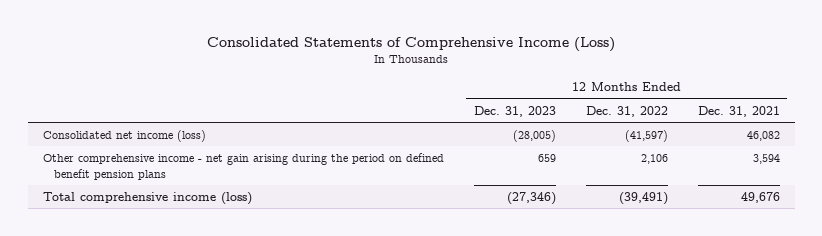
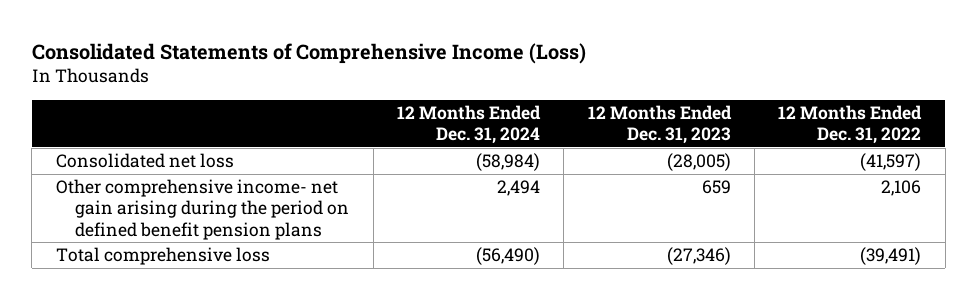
[697,105,780,117] Dec. 31, 2021 -> none
none -> [396,104,541,145] 12 Months Ended Dec. 31, 2024
[42,129,206,142] Consolidated net income (loss) -> [55,153,234,169] Consolidated net loss
[42,152,444,180] Other comprehensive income - net gain arising during the period on defined benefit pension plans -> [55,179,350,240] Other comprehensive income- net gain arising during the period on defined benefit pension plans
[42,191,252,205] Total comprehensive income (loss) -> [55,247,270,266] Total comprehensive loss

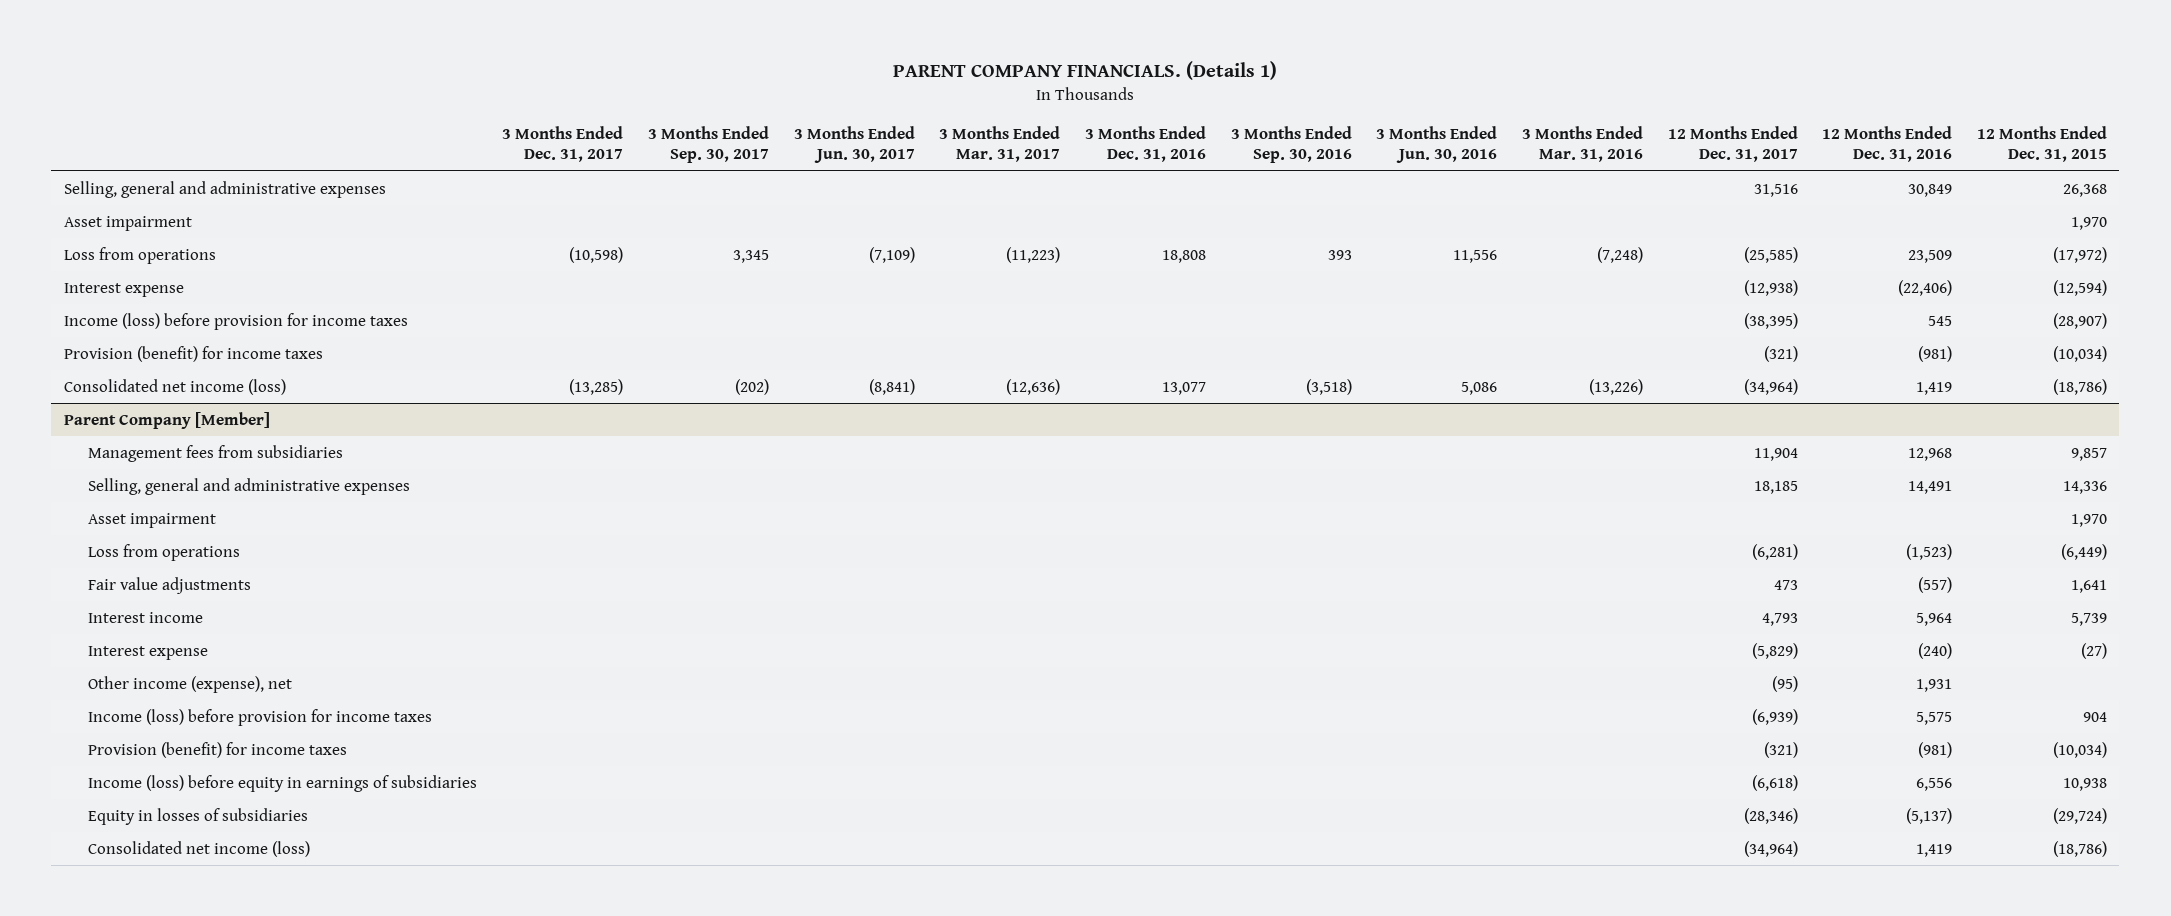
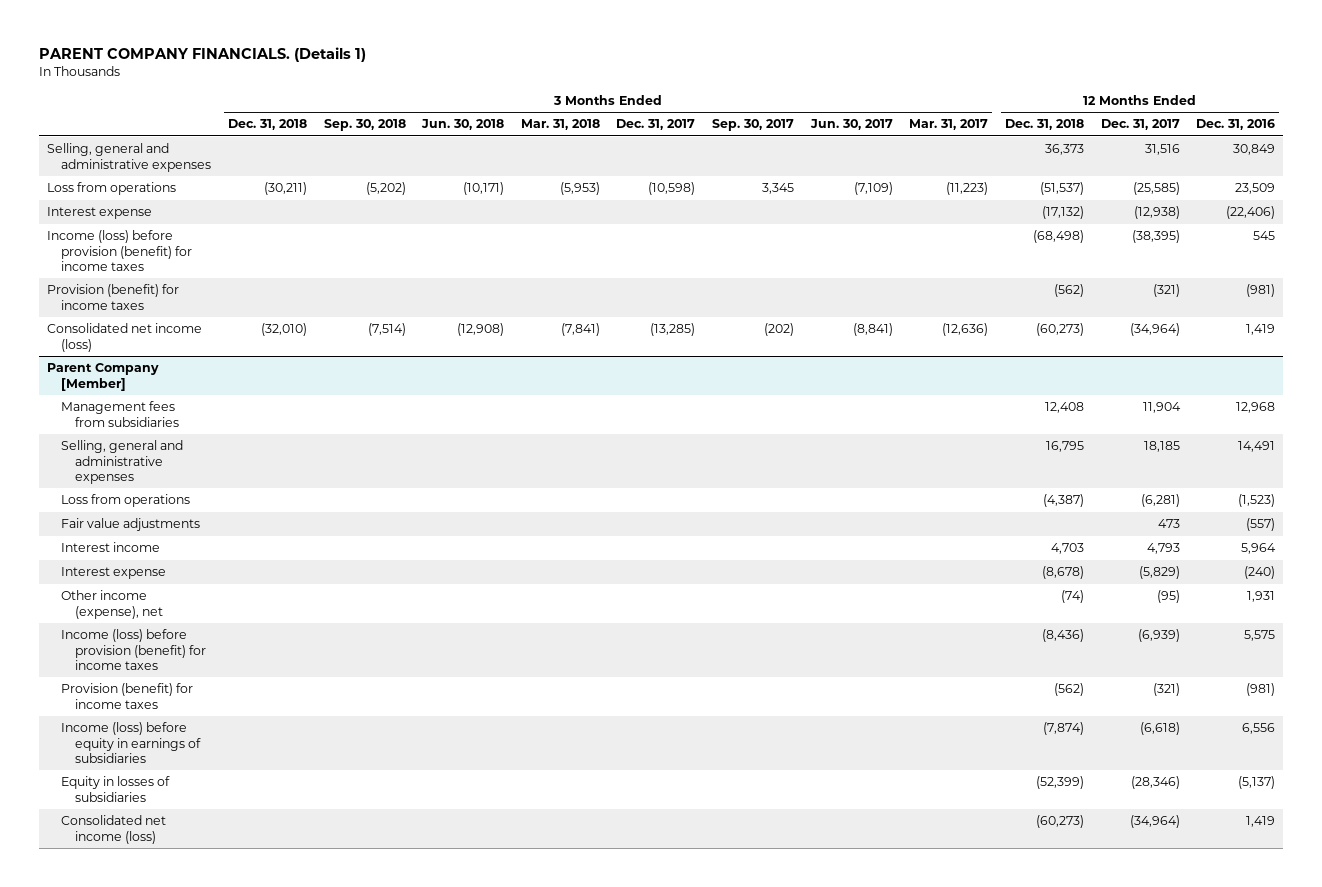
[1084,125,1206,163] 3 Months Ended Dec. 31, 2016 -> none
[1230,125,1352,164] 3 Months Ended Sep. 30, 2016 -> none
[1376,125,1498,164] 3 Months Ended Jun. 30, 2016 -> none
[1522,125,1644,163] 3 Months Ended Mar. 31, 2016 -> none
[1977,125,2108,163] 12 Months Ended Dec. 31, 2015 -> none
none -> [227,119,307,131] Dec. 31, 2018
none -> [323,119,406,132] Sep. 30, 2018
none -> [421,119,505,131] Jun. 30, 2018
none -> [520,119,600,131] Mar. 31, 2018
none -> [1004,119,1084,131] Dec. 31, 2018
[63,215,192,231] Asset impairment -> none
[63,312,408,330] Income (loss) before provision for income taxes -> [47,230,193,271] Income (loss) before provision (benefit) for income taxes
[88,512,217,528] Asset impairment -> none
[88,708,433,726] Income (loss) before provision for income taxes -> [61,629,207,670] Income (loss) before provision (benefit) for income taxes

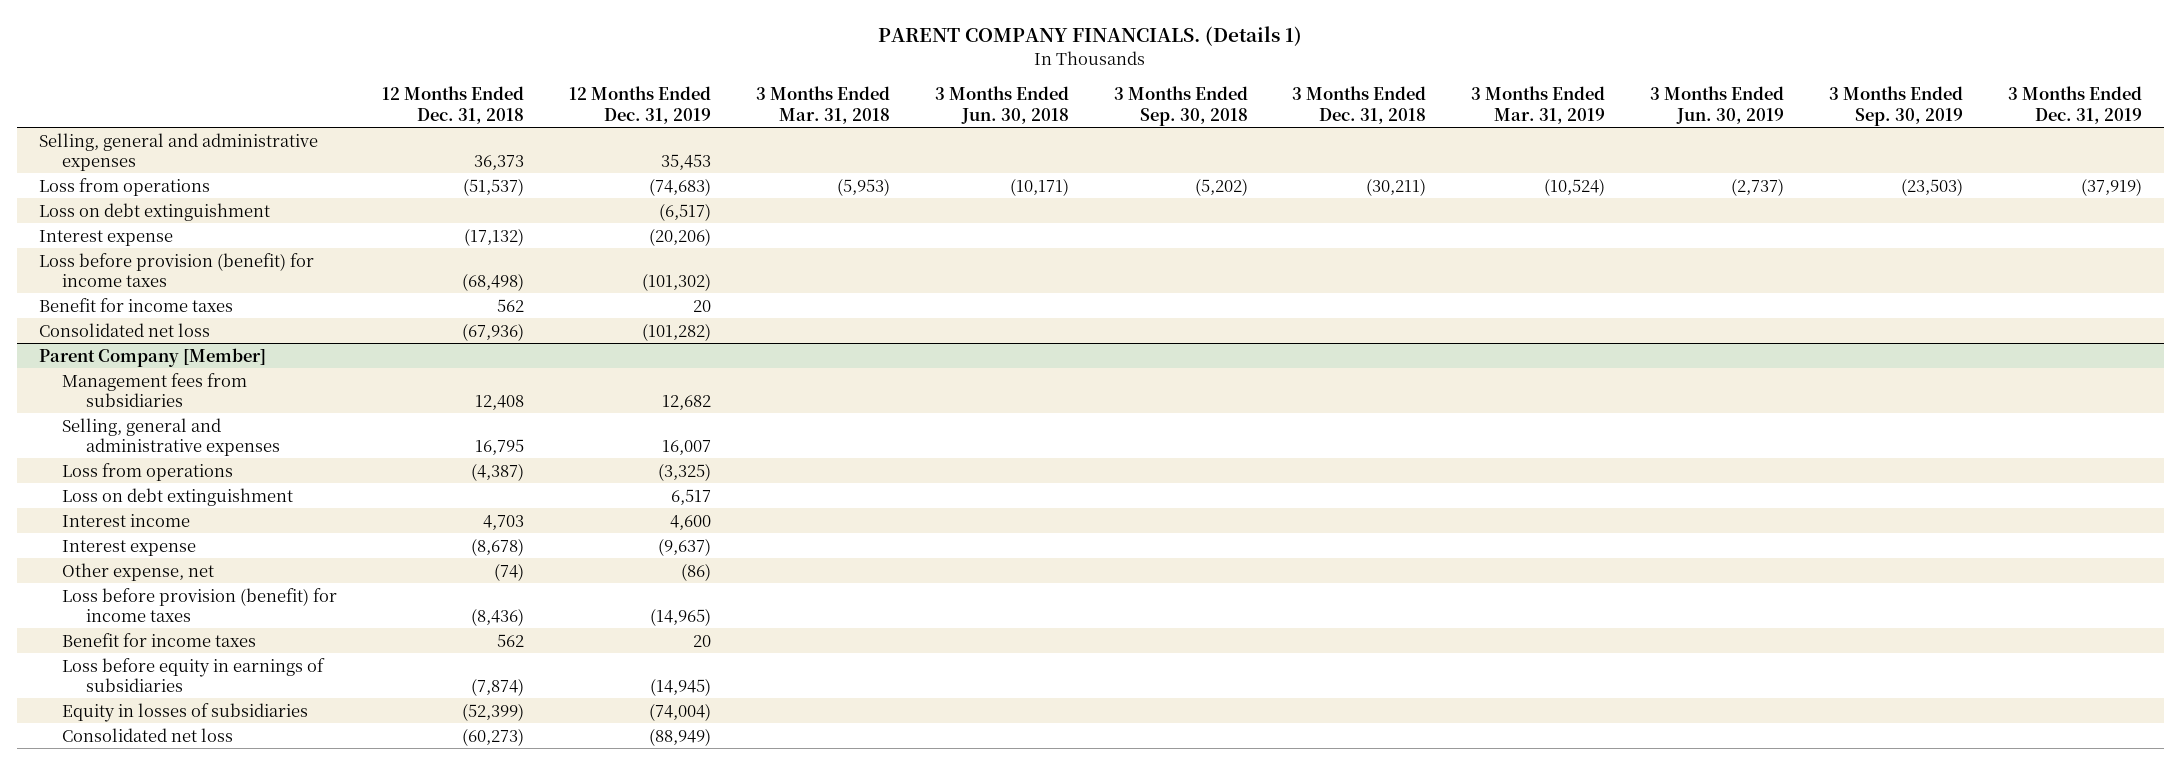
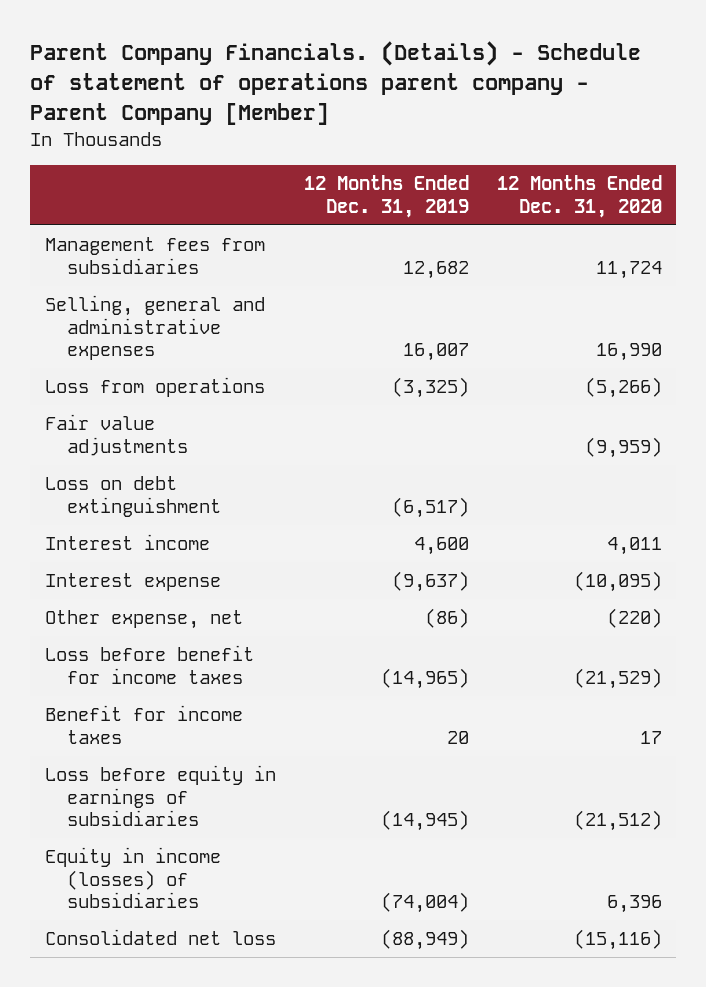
[878,26,1303,47] PARENT COMPANY FINANCIALS. (Details 1) -> [30,41,642,125] Parent Company Financials. (Details) - Schedule of statement of operations parent company - Parent Company [Member]
[382,86,525,124] 12 Months Ended Dec. 31, 2018 -> none
[755,86,890,124] 3 Months Ended Mar. 31, 2018 -> none
[934,86,1069,124] 3 Months Ended Jun. 30, 2018 -> none
[1113,86,1248,126] 3 Months Ended Sep. 30, 2018 -> none
[1292,86,1427,124] 3 Months Ended Dec. 31, 2018 -> none
[1471,86,1606,124] 3 Months Ended Mar. 31, 2019 -> none
[1650,86,1785,124] 3 Months Ended Jun. 30, 2019 -> none
[1828,86,1963,126] 3 Months Ended Sep. 30, 2019 -> none
[2007,86,2142,124] 3 Months Ended Dec. 31, 2019 -> none
none -> [496,175,662,218] 12 Months Ended Dec. 31, 2020
[39,132,319,171] Selling, general and administrative expenses -> none
[39,177,211,196] Loss from operations -> none
[39,229,174,246] Interest expense -> none
[39,252,315,287] Loss before provision (benefit) for income taxes -> none
[39,297,234,312] Benefit for income taxes -> none
[39,322,211,337] Consolidated net loss -> none
[39,347,267,367] Parent Company [Member] -> none
[62,487,294,506] Loss on debt extinguishment -> none
none -> [44,414,188,456] Fair value adjustments
[39,202,271,221] Loss on debt extinguishment -> [44,476,221,517] Loss on debt extinguishment
[62,587,338,622] Loss before provision (benefit) for income taxes -> [44,645,254,684] Loss before benefit for income taxes
[62,702,309,722] Equity in losses of subsidiaries -> [44,847,221,909] Equity in income (losses) of subsidiaries

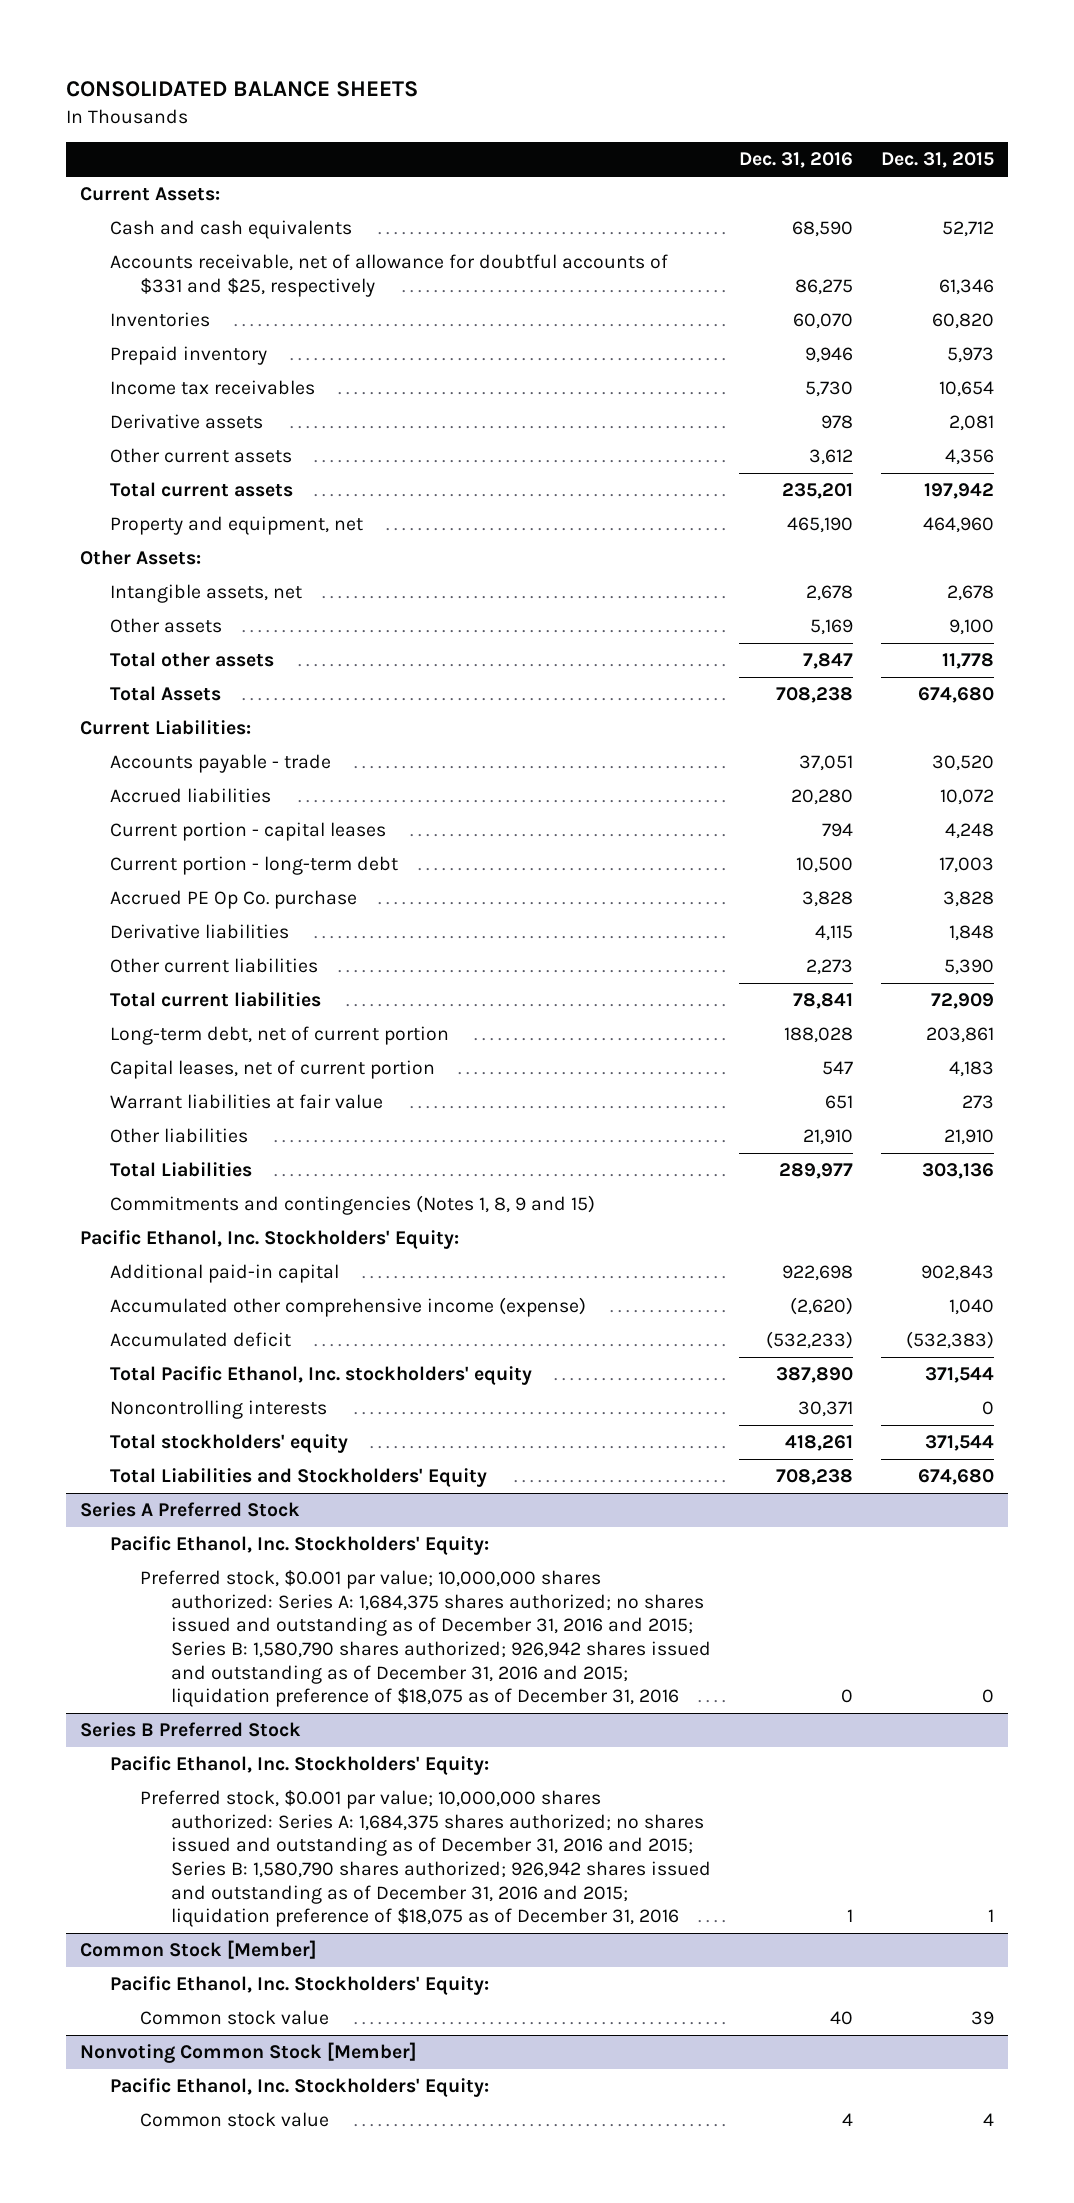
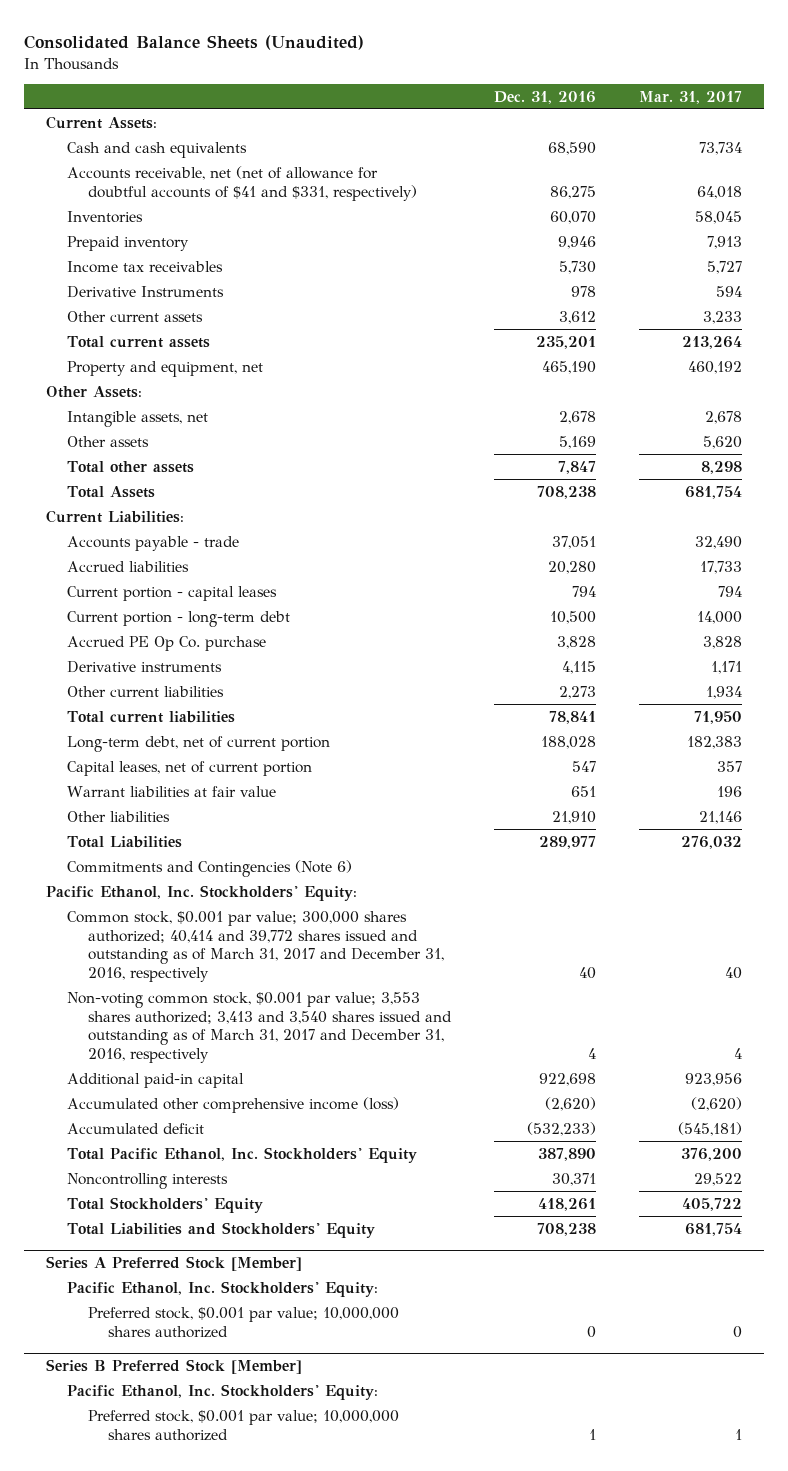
[66,81,419,98] CONSOLIDATED BALANCE SHEETS -> [24,34,365,50] Consolidated Balance Sheets (Unaudited)
[880,152,994,169] Dec. 31, 2015 -> none
none -> [639,90,743,104] Mar. 31, 2017
[110,254,669,297] Accounts receivable, net of allowance for doubtful accounts of $331 and $25, respectively -> [66,165,417,201] Accounts receivable, net (net of allowance for doubtful accounts of $41 and $331, respectively)
[110,414,264,430] Derivative assets -> [66,285,224,298] Derivative Instruments
[110,924,290,940] Derivative liabilities -> [66,660,222,673] Derivative instruments
[110,1195,596,1216] Commitments and contingencies (Notes 1, 8, 9 and 15) -> [66,859,352,877] Commitments and Contingencies (Note 6)
none -> [66,910,444,983] Common stock, $0.001 par value; 300,000 shares authorized; 40,414 and 39,772 shares issued and outstanding as of March 31, 2017 and December 31, 2016, respectively
none -> [66,991,452,1064] Non-voting common stock, $0.001 par value; 3,553 shares authorized; 3,413 and 3,540 shares issued and outstanding as of March 31, 2017 and December 31, 2016, respectively
[110,1297,587,1318] Accumulated other comprehensive income (expense) -> [66,1096,399,1113] Accumulated other comprehensive income (loss)
[110,1366,533,1386] Total Pacific Ethanol, Inc. stockholders' equity -> [66,1146,417,1163] Total Pacific Ethanol, Inc. Stockholders' Equity
[110,1434,349,1454] Total stockholders' equity -> [66,1196,263,1213] Total Stockholders' Equity
[110,1536,490,1556] Pacific Ethanol, Inc. Stockholders' Equity: -> none
[140,1570,711,1708] Preferred stock, $0.001 par value; 10,000,000 shares authorized: Series A: 1,684,375 shares authorized; no shares issued and outstanding as of December 31, 2016 and 2015; Series B: 1,580,790 shares authorized; 926,942 shares issued and outstanding as of December 31, 2016 and 2015; liquidation preference of $18,075 as of December 31, 2016 -> none
[80,1722,302,1738] Series B Preferred Stock -> none
[110,1756,490,1776] Pacific Ethanol, Inc. Stockholders' Equity: -> none
[140,1790,711,1928] Preferred stock, $0.001 par value; 10,000,000 shares authorized: Series A: 1,684,375 shares authorized; no shares issued and outstanding as of December 31, 2016 and 2015; Series B: 1,580,790 shares authorized; 926,942 shares issued and outstanding as of December 31, 2016 and 2015; liquidation preference of $18,075 as of December 31, 2016 -> none
[80,1940,318,1960] Common Stock [Member] -> none
[80,1502,301,1518] Series A Preferred Stock -> [45,1256,302,1272] Series A Preferred Stock [Member]
[140,2010,330,2026] Common stock value -> none
[80,2042,418,2064] Nonvoting Common Stock [Member] -> none
none -> [87,1306,399,1338] Preferred stock, $0.001 par value; 10,000,000 shares authorized
none -> [45,1359,302,1375] Series B Preferred Stock [Member]
[140,2112,330,2128] Common stock value -> none
none -> [87,1409,399,1441] Preferred stock, $0.001 par value; 10,000,000 shares authorized

